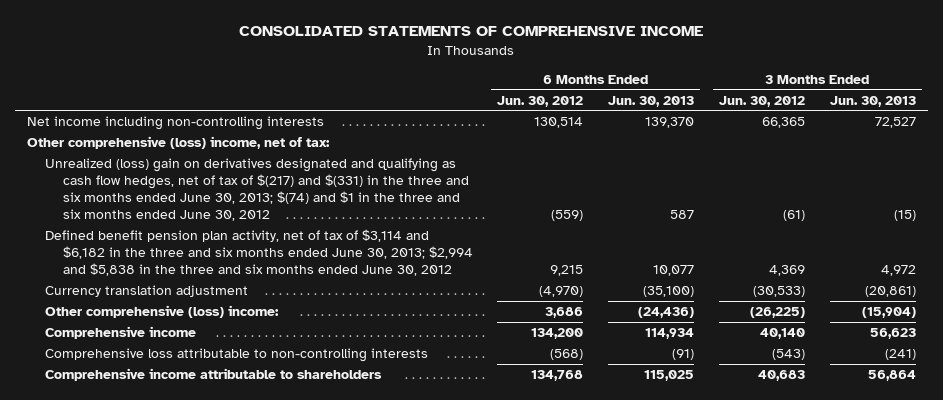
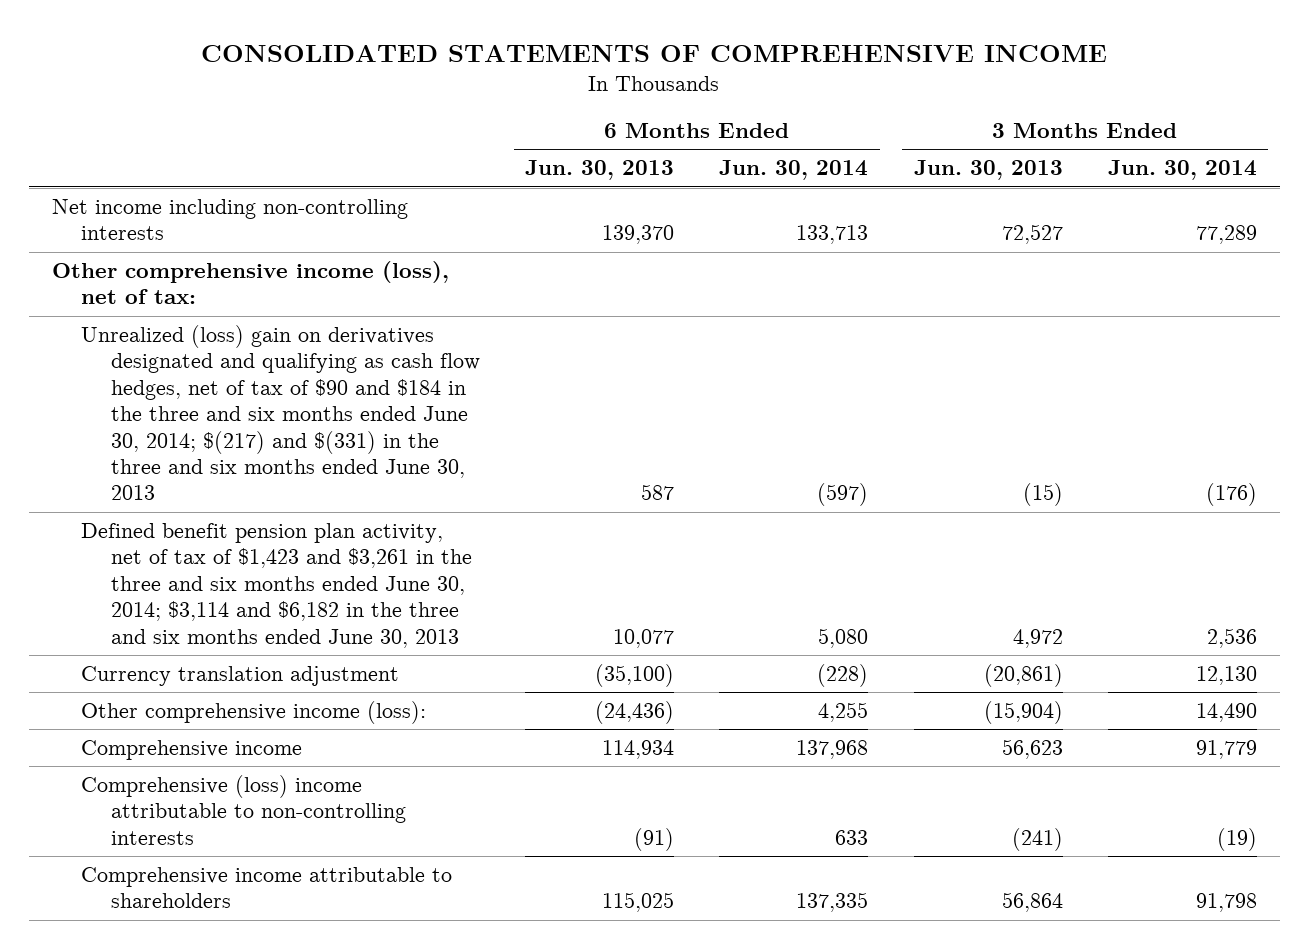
[497,95,584,107] Jun. 30, 2012 -> none
[719,95,806,107] Jun. 30, 2012 -> none
none -> [719,160,869,181] Jun. 30, 2014
none -> [1108,160,1258,181] Jun. 30, 2014
[27,136,331,150] Other comprehensive (loss) income, net of tax: -> [51,261,449,305] Other comprehensive income (loss), net of tax:
[44,158,469,222] Unrealized (loss) gain on derivatives designated and qualifying as cash flow hedges, net of tax of $(217) and $(331) in the three and six months ended June 30, 2013; $(74) and $1 in the three and six months ended June 30, 2012 -> [81,325,480,501] Unrealized (loss) gain on derivatives designated and qualifying as cash flow hedges, net of tax of $90 and $184 in the three and six months ended June 30, 2014; $(217) and $(331) in the three and six months ended June 30, 2013
[44,229,473,277] Defined benefit pension plan activity, net of tax of $3,114 and $6,182 in the three and six months ended June 30, 2013; $2,994 and $5,838 in the three and six months ended June 30, 2012 -> [81,523,472,648] Defined benefit pension plan activity, net of tax of $1,423 and $3,261 in the three and six months ended June 30, 2014; $3,114 and $6,182 in the three and six months ended June 30, 2013
[44,305,279,319] Other comprehensive (loss) income: -> [81,701,427,725] Other comprehensive income (loss):
[44,348,428,363] Comprehensive loss attributable to non-controlling interests -> [81,775,406,845] Comprehensive (loss) income attributable to non-controlling interests

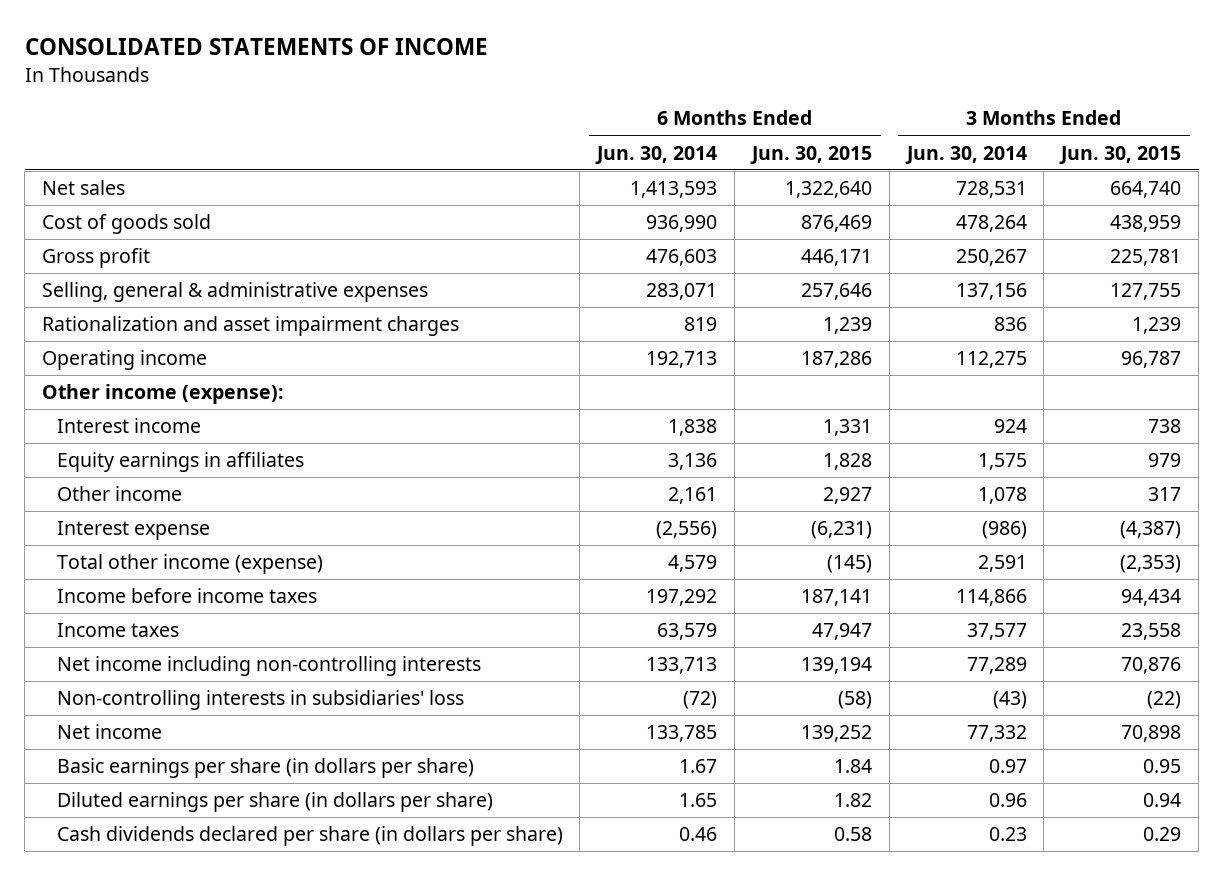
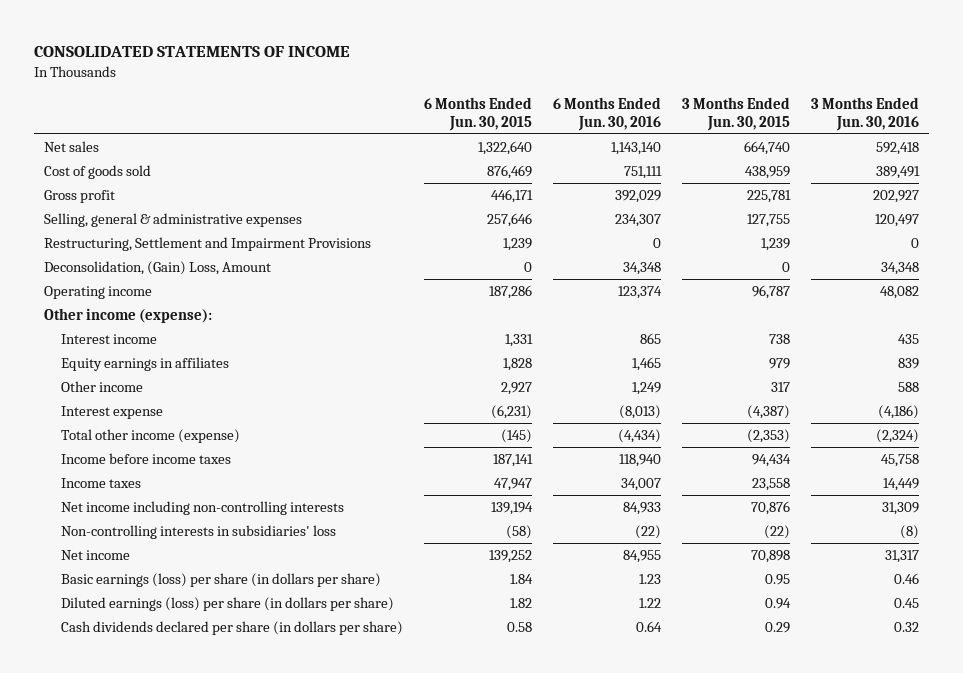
[595,145,718,164] Jun. 30, 2014 -> none
[904,145,1027,164] Jun. 30, 2014 -> none
none -> [552,97,661,131] 6 Months Ended Jun. 30, 2016
none -> [810,97,919,131] 3 Months Ended Jun. 30, 2016
[42,316,460,337] Rationalization and asset impairment charges -> [44,237,372,252] Restructuring, Settlement and Impairment Provisions
none -> [44,261,272,276] Deconsolidation, (Gain) Loss, Amount
[56,758,474,779] Basic earnings per share (in dollars per share) -> [60,573,381,588] Basic earnings (loss) per share (in dollars per share)
[56,792,493,813] Diluted earnings per share (in dollars per share) -> [60,597,394,612] Diluted earnings (loss) per share (in dollars per share)

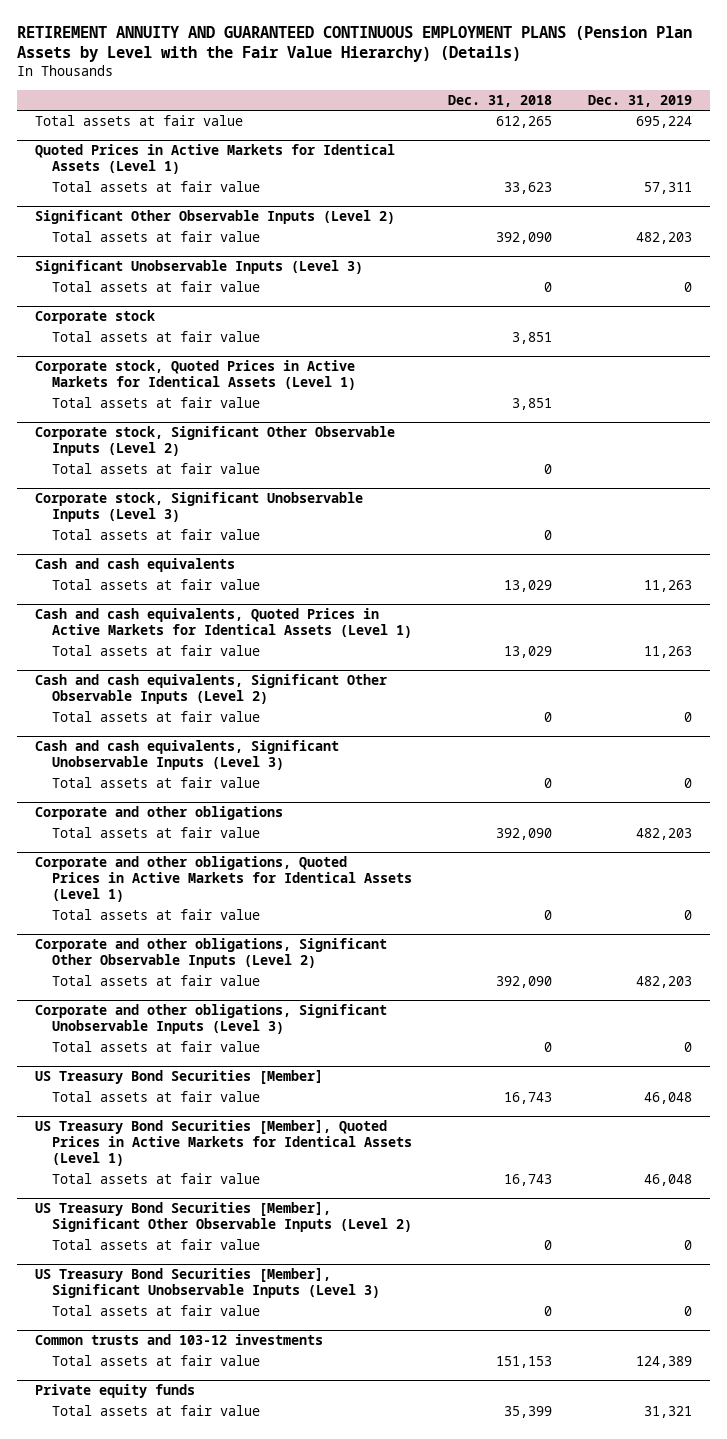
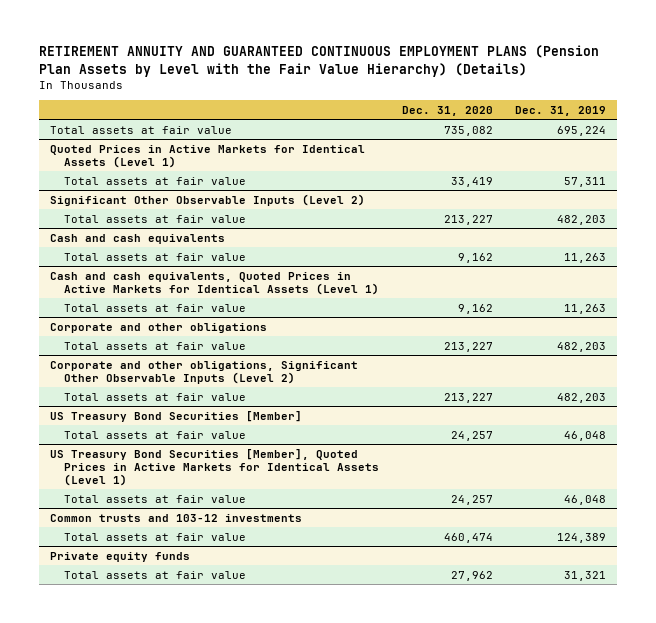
[448,94,553,107] Dec. 31, 2018 -> none
none -> [401,105,493,116] Dec. 31, 2020
[34,260,363,275] Significant Unobservable Inputs (Level 3) -> none
[52,281,261,293] Total assets at fair value -> none
[34,310,155,325] Corporate stock -> none
[52,331,261,343] Total assets at fair value -> none
[34,360,357,391] Corporate stock, Quoted Prices in Active Markets for Identical Assets (Level 1) -> none
[52,397,261,409] Total assets at fair value -> none
[34,426,395,457] Corporate stock, Significant Other Observable Inputs (Level 2) -> none
[52,463,261,475] Total assets at fair value -> none
[34,492,363,523] Corporate stock, Significant Unobservable Inputs (Level 3) -> none
[52,529,261,541] Total assets at fair value -> none
[34,674,387,705] Cash and cash equivalents, Significant Other Observable Inputs (Level 2) -> none
[52,711,261,723] Total assets at fair value -> none
[34,740,339,771] Cash and cash equivalents, Significant Unobservable Inputs (Level 3) -> none
[52,777,261,789] Total assets at fair value -> none
[34,856,413,903] Corporate and other obligations, Quoted Prices in Active Markets for Identical Assets (Level 1) -> none
[52,909,261,921] Total assets at fair value -> none
[34,1004,387,1035] Corporate and other obligations, Significant Unobservable Inputs (Level 3) -> none
[52,1041,261,1053] Total assets at fair value -> none
[34,1202,413,1233] US Treasury Bond Securities [Member], Significant Other Observable Inputs (Level 2) -> none
[52,1239,261,1251] Total assets at fair value -> none
[34,1268,381,1299] US Treasury Bond Securities [Member], Significant Unobservable Inputs (Level 3) -> none
[52,1305,261,1317] Total assets at fair value -> none

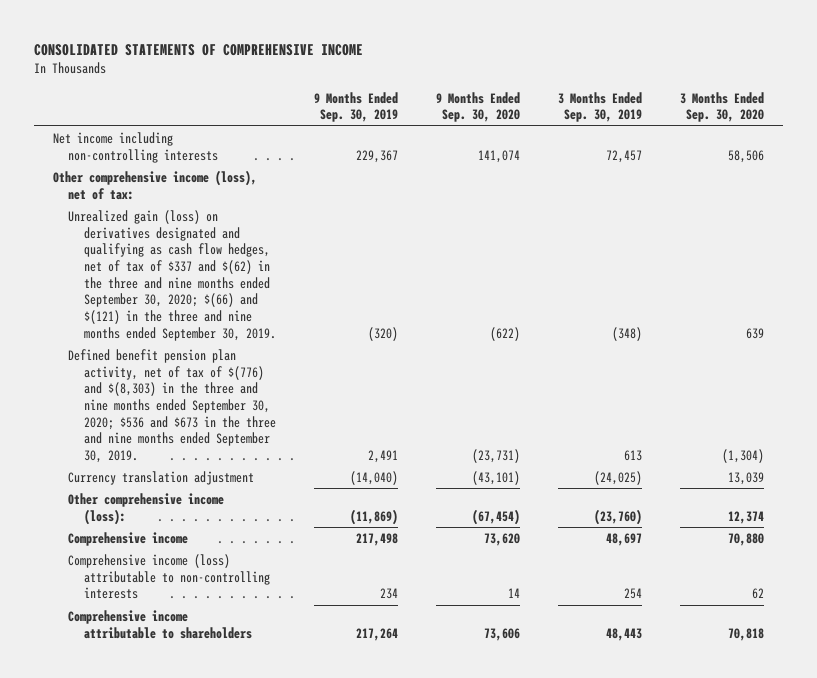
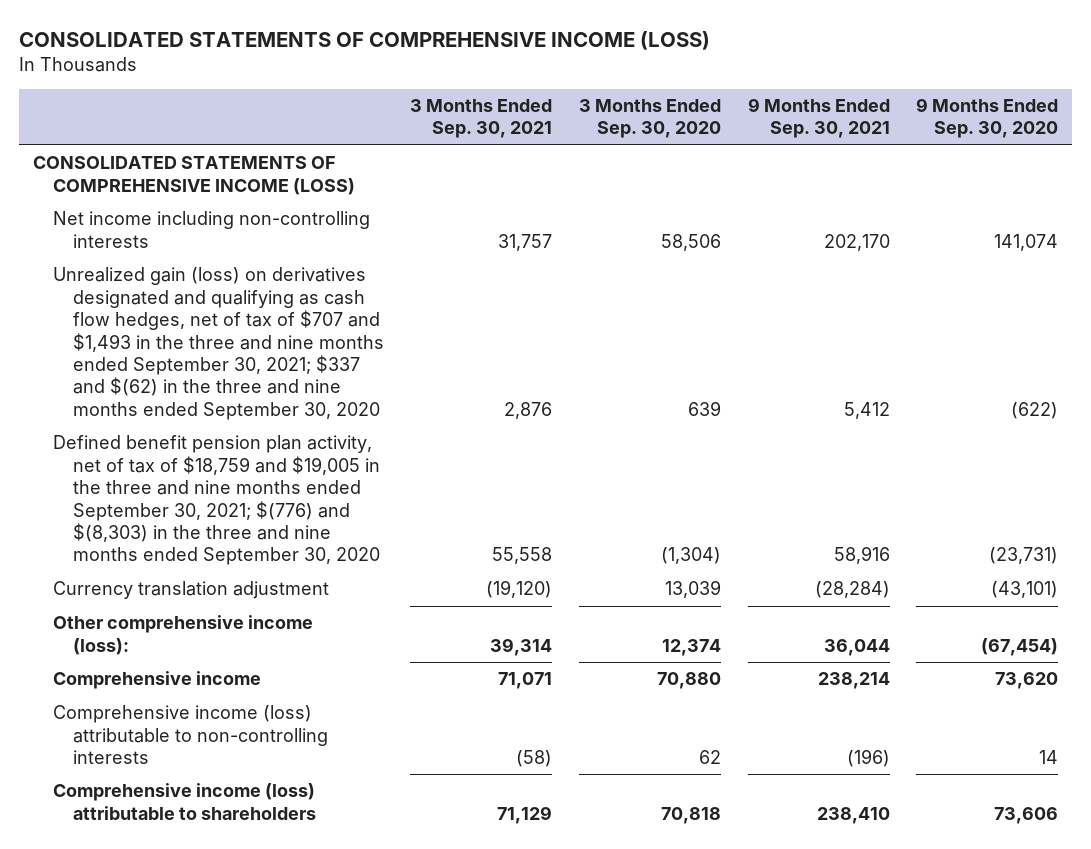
[34,44,364,57] CONSOLIDATED STATEMENTS OF COMPREHENSIVE INCOME -> [19,30,711,50] CONSOLIDATED STATEMENTS OF COMPREHENSIVE INCOME (LOSS)
[313,91,398,123] 9 Months Ended Sep. 30, 2019 -> none
[557,91,642,123] 3 Months Ended Sep. 30, 2019 -> none
none -> [410,98,553,139] 3 Months Ended Sep. 30, 2021
none -> [747,97,890,139] 9 Months Ended Sep. 30, 2021
none -> [32,156,355,195] CONSOLIDATED STATEMENTS OF COMPREHENSIVE INCOME (LOSS)
[53,169,258,200] Other comprehensive income (loss), net of tax: -> none
[68,209,276,341] Unrealized gain (loss) on derivatives designated and qualifying as cash flow hedges, net of tax of $337 and $(62) in the three and nine months ended September 30, 2020; $(66) and $(121) in the three and nine months ended September 30, 2019. -> [52,267,384,420] Unrealized gain (loss) on derivatives designated and qualifying as cash flow hedges, net of tax of $707 and $1,493 in the three and nine months ended September 30, 2021; $337 and $(62) in the three and nine months ended September 30, 2020
[68,348,276,464] Defined benefit pension plan activity, net of tax of $(776) and $(8,303) in the three and nine months ended September 30, 2020; $536 and $673 in the three and nine months ended September 30, 2019. -> [52,435,380,566] Defined benefit pension plan activity, net of tax of $18,759 and $19,005 in the three and nine months ended September 30, 2021; $(776) and $(8,303) in the three and nine months ended September 30, 2020
[68,609,252,639] Comprehensive income attributable to shareholders -> [52,783,316,820] Comprehensive income (loss) attributable to shareholders

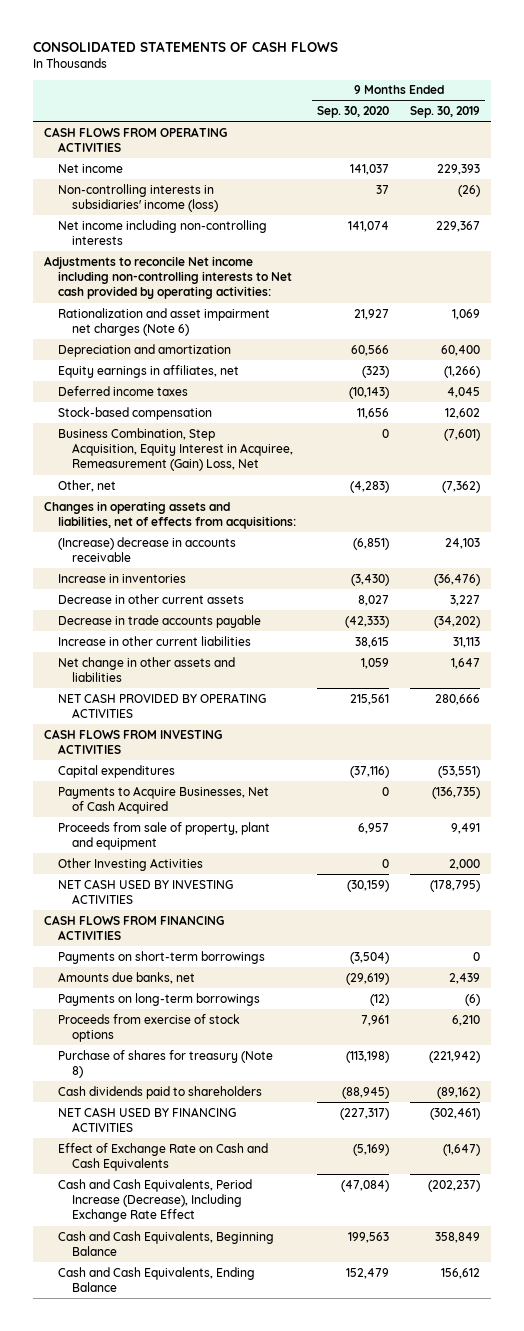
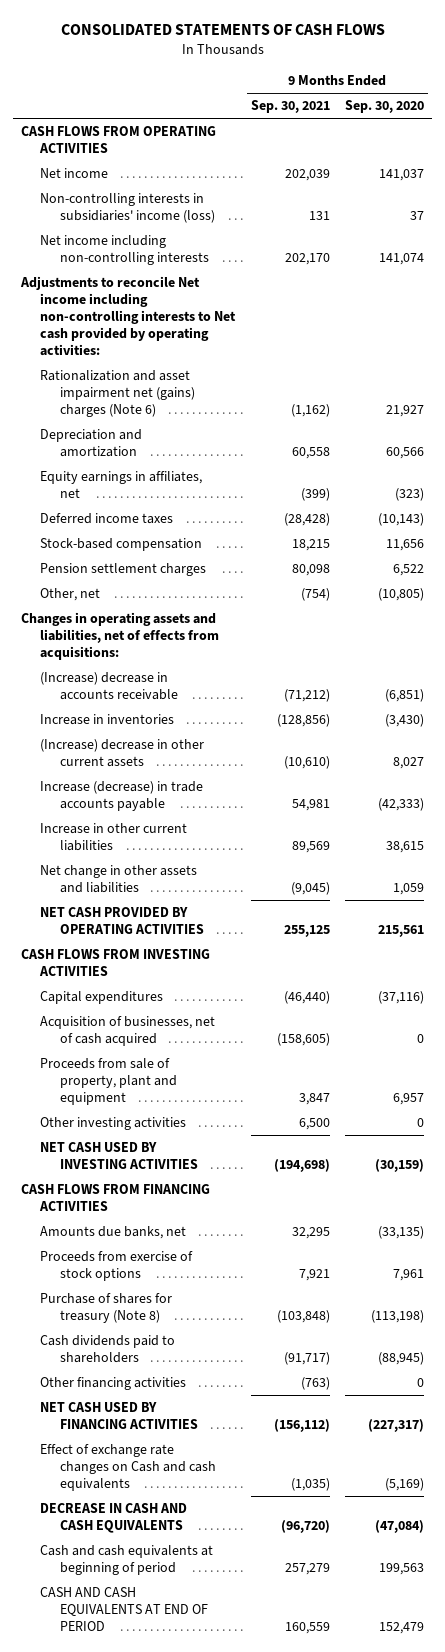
[410,105,481,118] Sep. 30, 2019 -> none
none -> [250,100,330,114] Sep. 30, 2021
[58,307,271,336] Rationalization and asset impairment net charges (Note 6) -> [40,370,195,418] Rationalization and asset impairment net (gains) charges (Note 6)
[58,427,294,472] Business Combination, Step Acquisition, Equity Interest in Acquiree, Remeasurement (Gain) Loss, Net -> none
none -> [40,563,207,577] Pension settlement charges
[350,480,390,493] (4,283) -> [378,588,425,602] (10,805)
[58,593,245,604] Decrease in other current assets -> [40,739,205,768] (Increase) decrease in other current assets
[58,614,262,628] Decrease in trade accounts payable -> [40,781,204,812] Increase (decrease) in trade accounts payable
[58,785,270,814] Payments to Acquire Businesses, Net of Cash Acquired -> [40,1016,216,1047] Acquisition of businesses, net of cash acquired
[58,857,204,871] Other Investing Activities -> [40,1117,187,1131] Other investing activities
[58,950,266,964] Payments on short-term borrowings -> none
[58,992,261,1006] Payments on long-term borrowings -> none
[346,972,390,985] (29,619) -> [378,1226,425,1240] (33,135)
none -> [40,1377,187,1391] Other financing activities
[58,1142,269,1171] Effect of Exchange Rate on Cash and Cash Equivalents -> [40,1444,216,1492] Effect of exchange rate changes on Cash and cash equivalents
[58,1178,253,1223] Cash and Cash Equivalents, Period Increase (Decrease), Including Exchange Rate Effect -> [40,1503,188,1534] DECREASE IN CASH AND CASH EQUIVALENTS
[58,1230,275,1256] Cash and Cash Equivalents, Beginning Balance -> [40,1545,214,1576] Cash and cash equivalents at beginning of period
[58,1266,256,1292] Cash and Cash Equivalents, Ending Balance -> [40,1587,208,1632] CASH AND CASH EQUIVALENTS AT END OF PERIOD

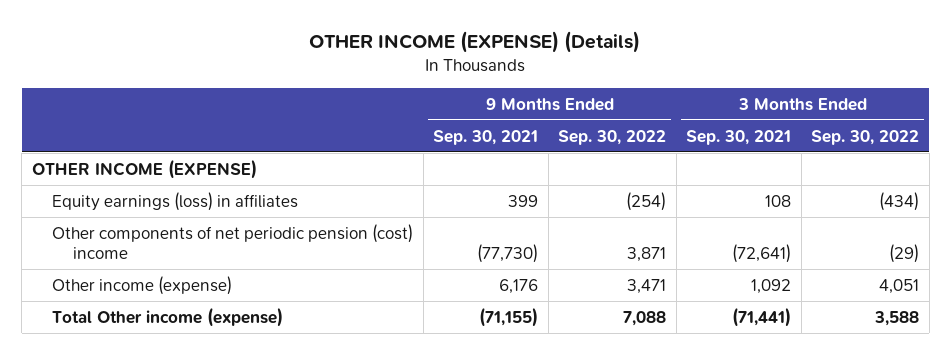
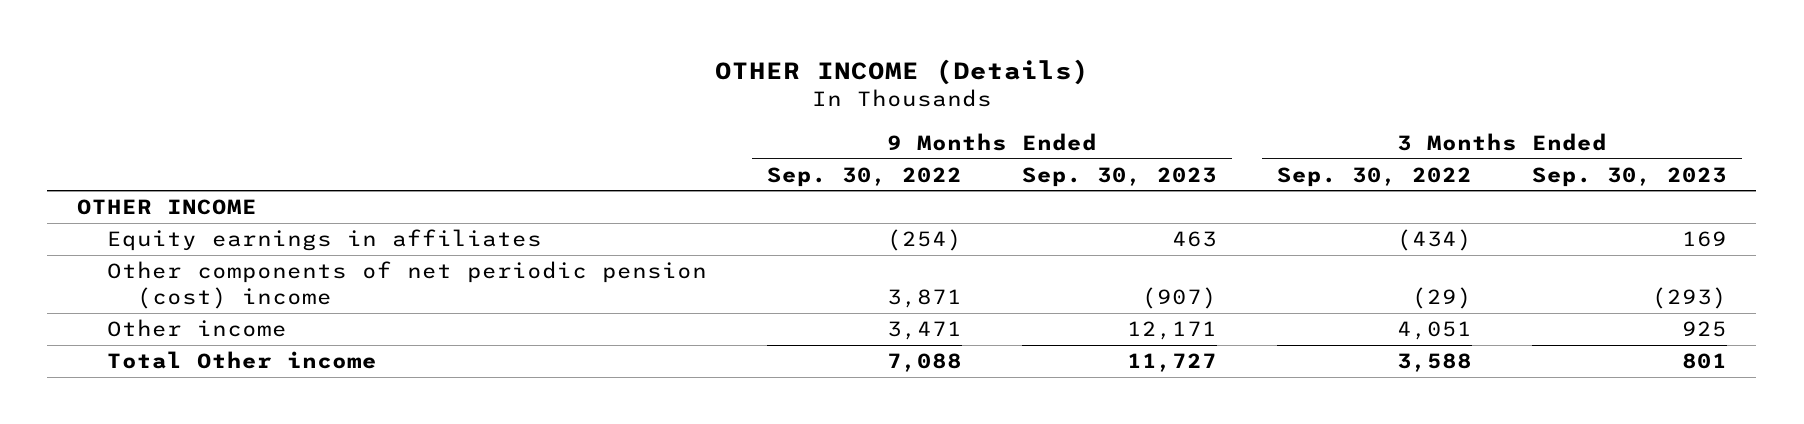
[309,31,641,54] OTHER INCOME (EXPENSE) (Details) -> [714,58,1089,85] OTHER INCOME (Details)
[433,129,539,145] Sep. 30, 2021 -> none
[686,129,792,145] Sep. 30, 2021 -> none
none -> [1021,166,1217,187] Sep. 30, 2023
none -> [1531,166,1727,187] Sep. 30, 2023
[31,158,257,179] OTHER INCOME (EXPENSE) -> [76,199,257,216] OTHER INCOME
[52,191,299,211] Equity earnings (loss) in affiliates -> [106,229,542,252] Equity earnings in affiliates
[52,275,233,295] Other income (expense) -> [106,319,287,338] Other income
[52,306,284,327] Total Other income (expense) -> [106,351,377,370] Total Other income

